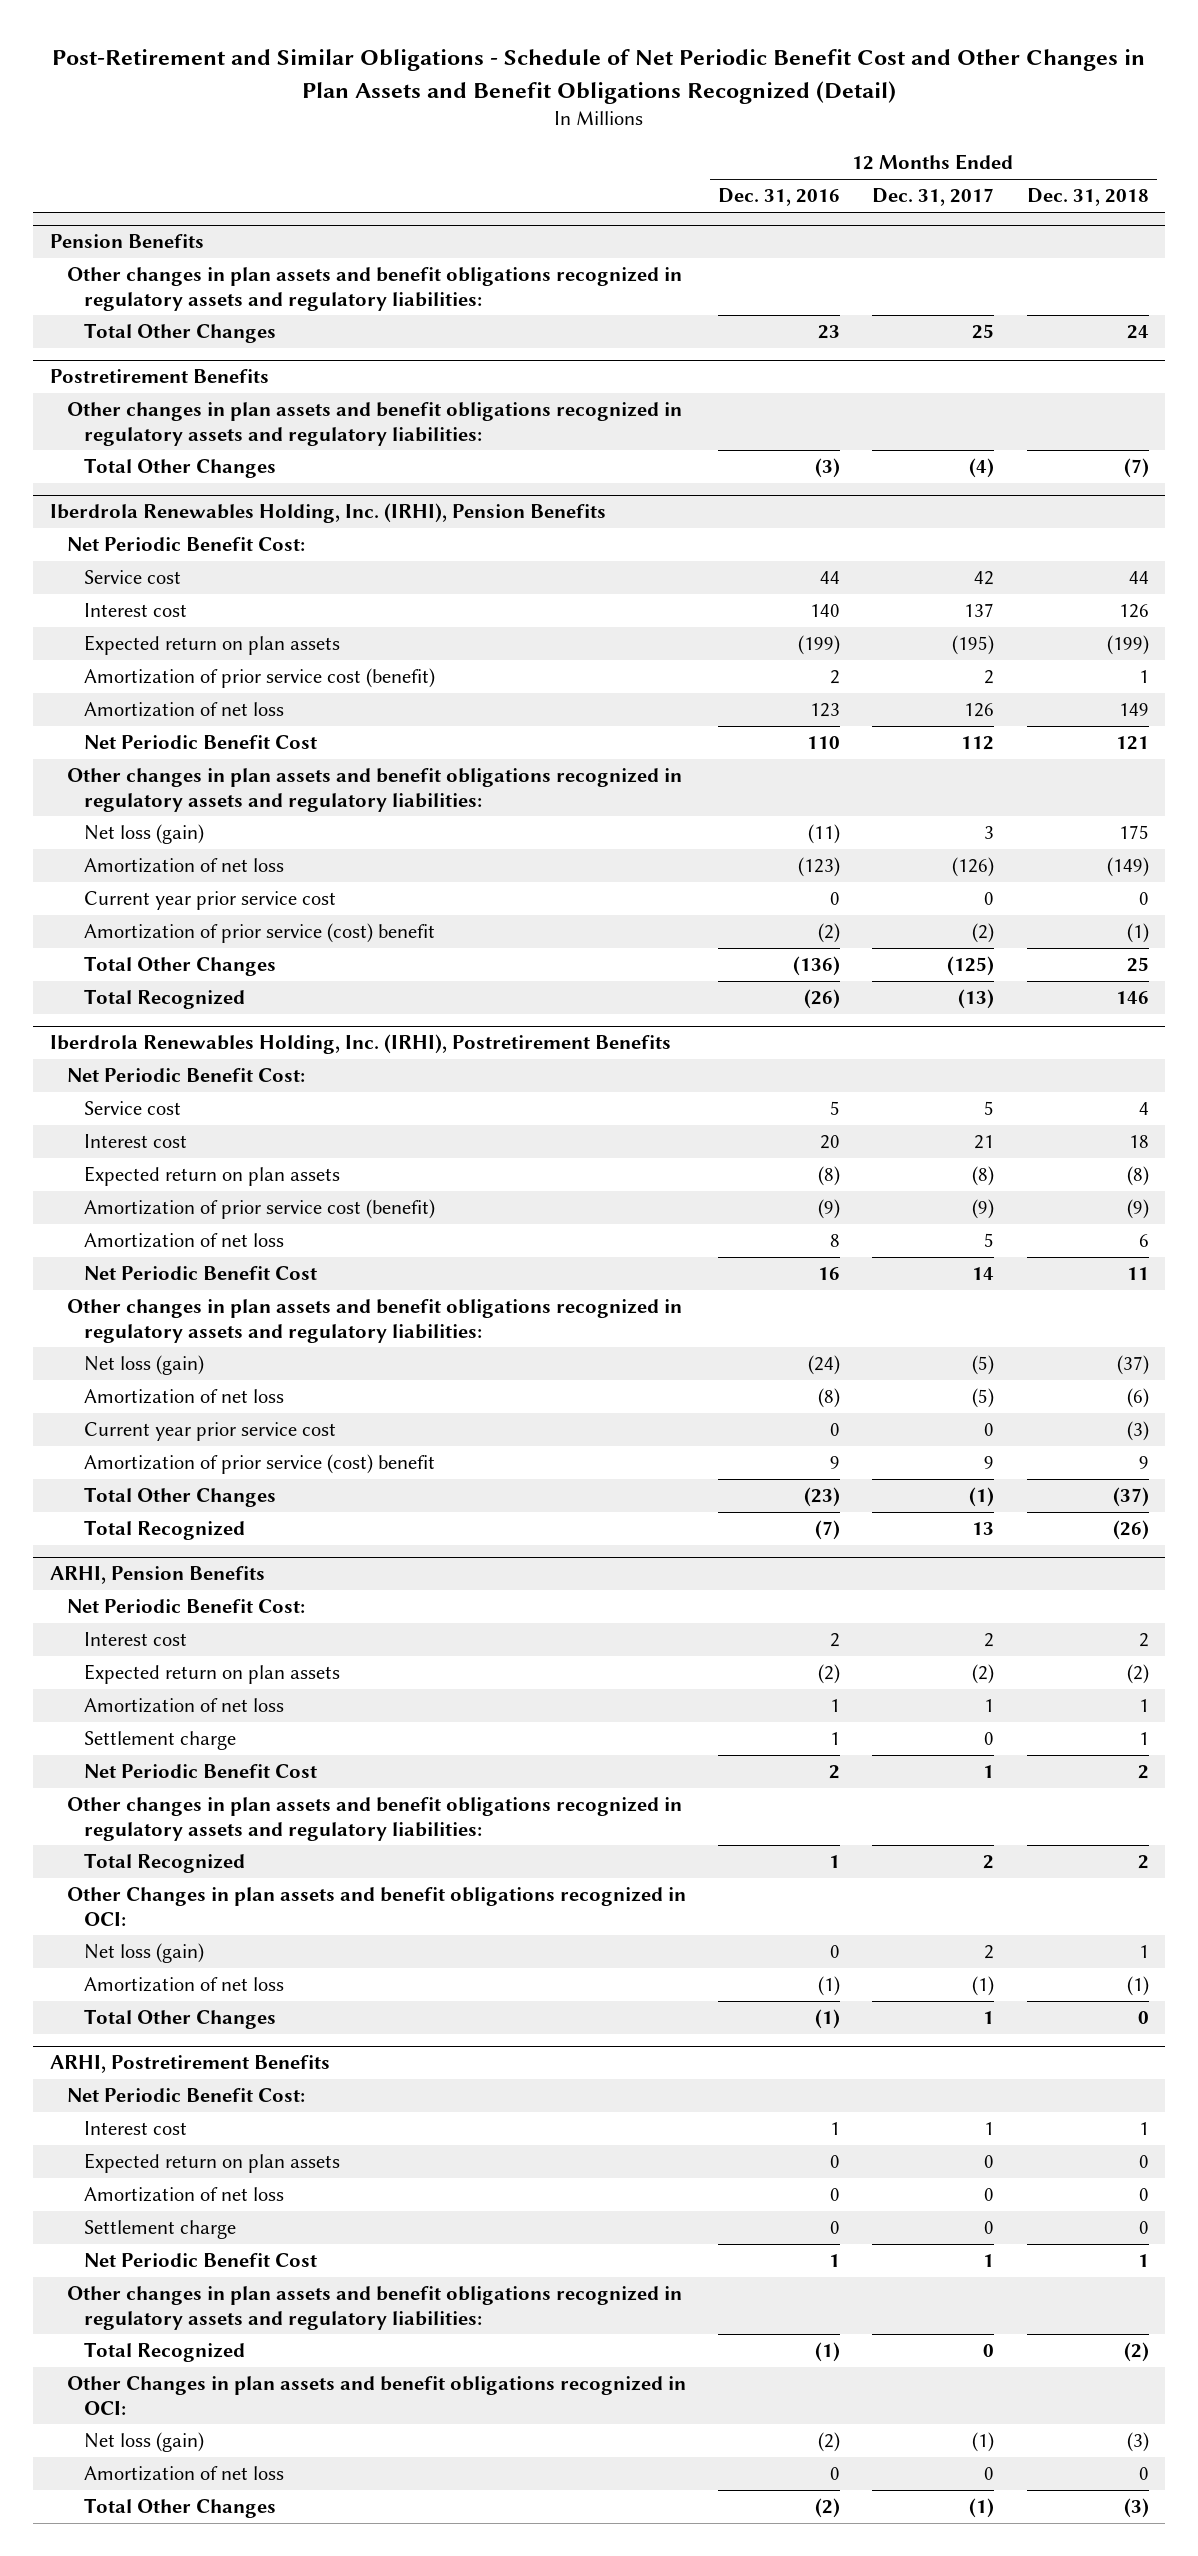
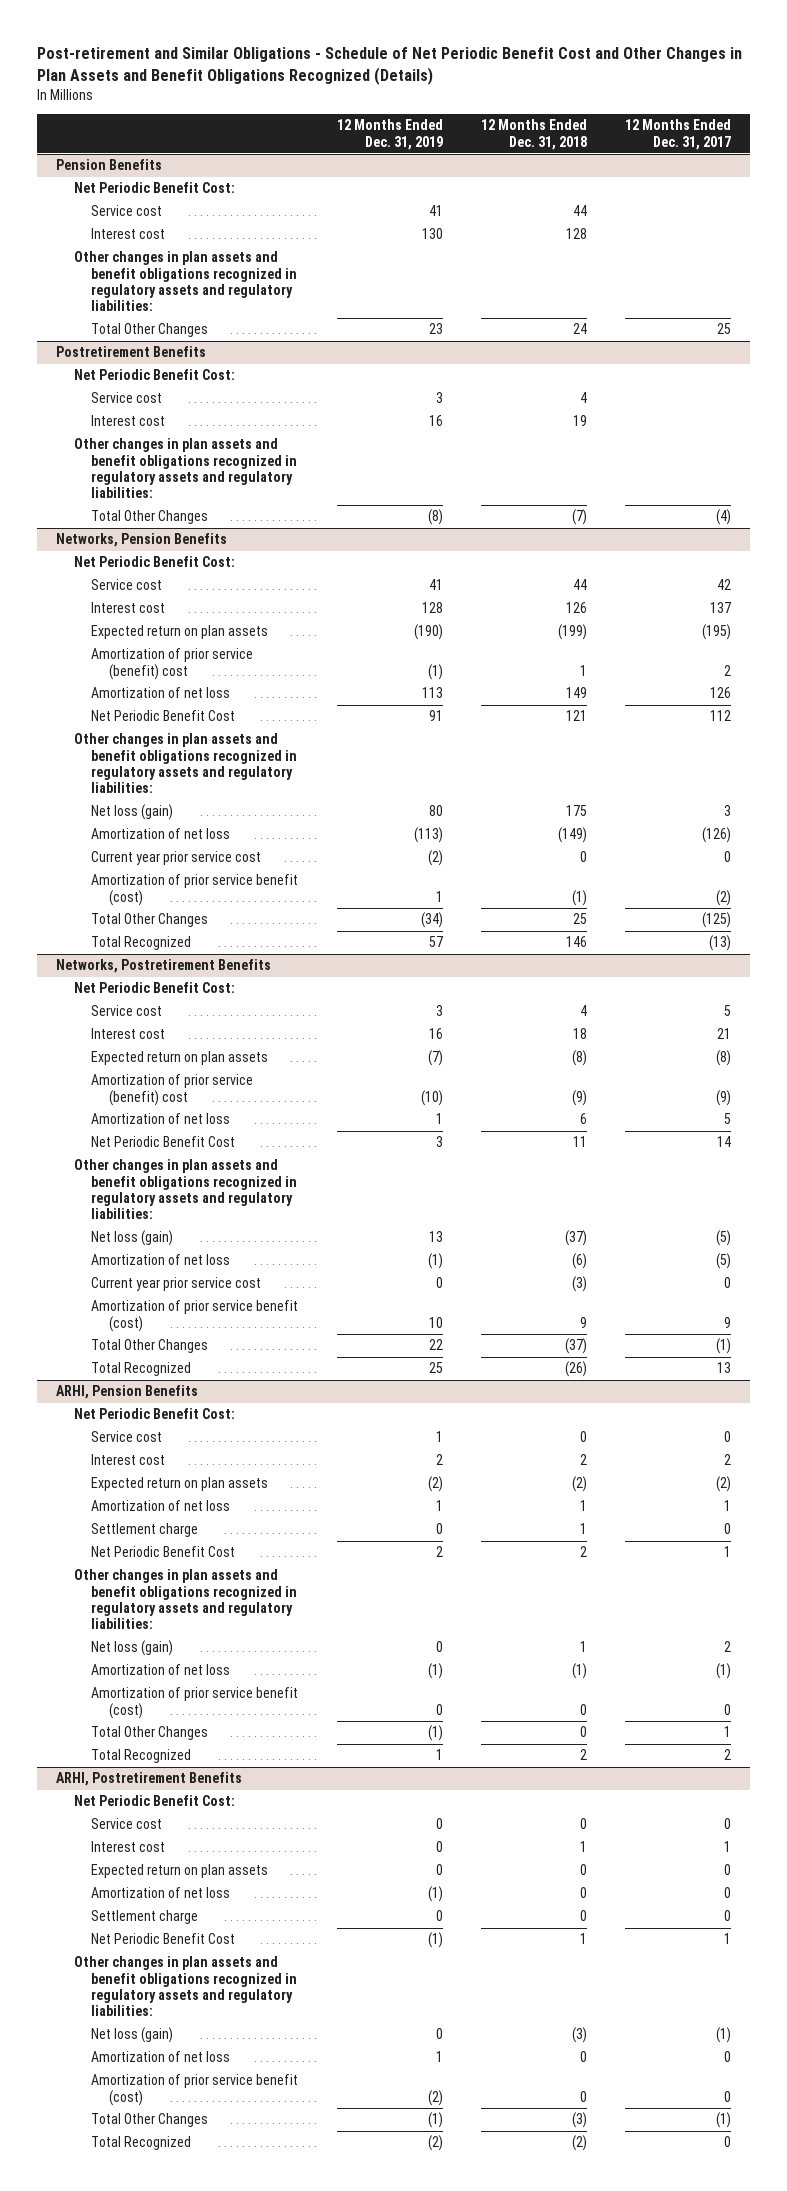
[52,49,1146,104] Post-Retirement and Similar Obligations - Schedule of Net Periodic Benefit Cost and Other Changes in Plan Assets and Benefit Obligations Recognized (Detail) -> [37,46,743,85] Post-retirement and Similar Obligations - Schedule of Net Periodic Benefit Cost and Other Changes in Plan Assets and Benefit Obligations Recognized (Details)
[718,188,841,207] Dec. 31, 2016 -> none
none -> [336,119,443,150] 12 Months Ended Dec. 31, 2019
none -> [73,182,235,194] Net Periodic Benefit Cost:
none -> [91,205,163,217] Service cost
none -> [91,228,166,240] Interest cost
none -> [73,369,235,381] Net Periodic Benefit Cost:
none -> [91,392,163,404] Service cost
none -> [91,415,166,427] Interest cost
[49,503,606,524] Iberdrola Renewables Holding, Inc. (IRHI), Pension Benefits -> none
none -> [56,533,228,548] Networks, Pension Benefits
[83,668,435,689] Amortization of prior service cost (benefit) -> [91,648,254,680] Amortization of prior service (benefit) cost
[83,923,435,944] Amortization of prior service (cost) benefit -> [91,874,299,906] Amortization of prior service benefit (cost)
[49,1034,671,1055] Iberdrola Renewables Holding, Inc. (IRHI), Postretirement Benefits -> none
none -> [56,959,272,974] Networks, Postretirement Benefits
[83,1199,435,1220] Amortization of prior service cost (benefit) -> [91,1074,254,1106] Amortization of prior service (benefit) cost
[83,1454,435,1475] Amortization of prior service (cost) benefit -> [91,1300,299,1332] Amortization of prior service benefit (cost)
none -> [91,1431,163,1443] Service cost
[66,1887,686,1926] Other Changes in plan assets and benefit obligations recognized in OCI: -> none
none -> [91,1687,299,1719] Amortization of prior service benefit (cost)
[83,1853,245,1874] Total Recognized -> [91,1749,192,1764] Total Recognized
none -> [91,1818,163,1830] Service cost
[66,2376,686,2415] Other Changes in plan assets and benefit obligations recognized in OCI: -> none
none -> [91,2074,299,2106] Amortization of prior service benefit (cost)
[83,2342,245,2363] Total Recognized -> [91,2136,192,2151] Total Recognized

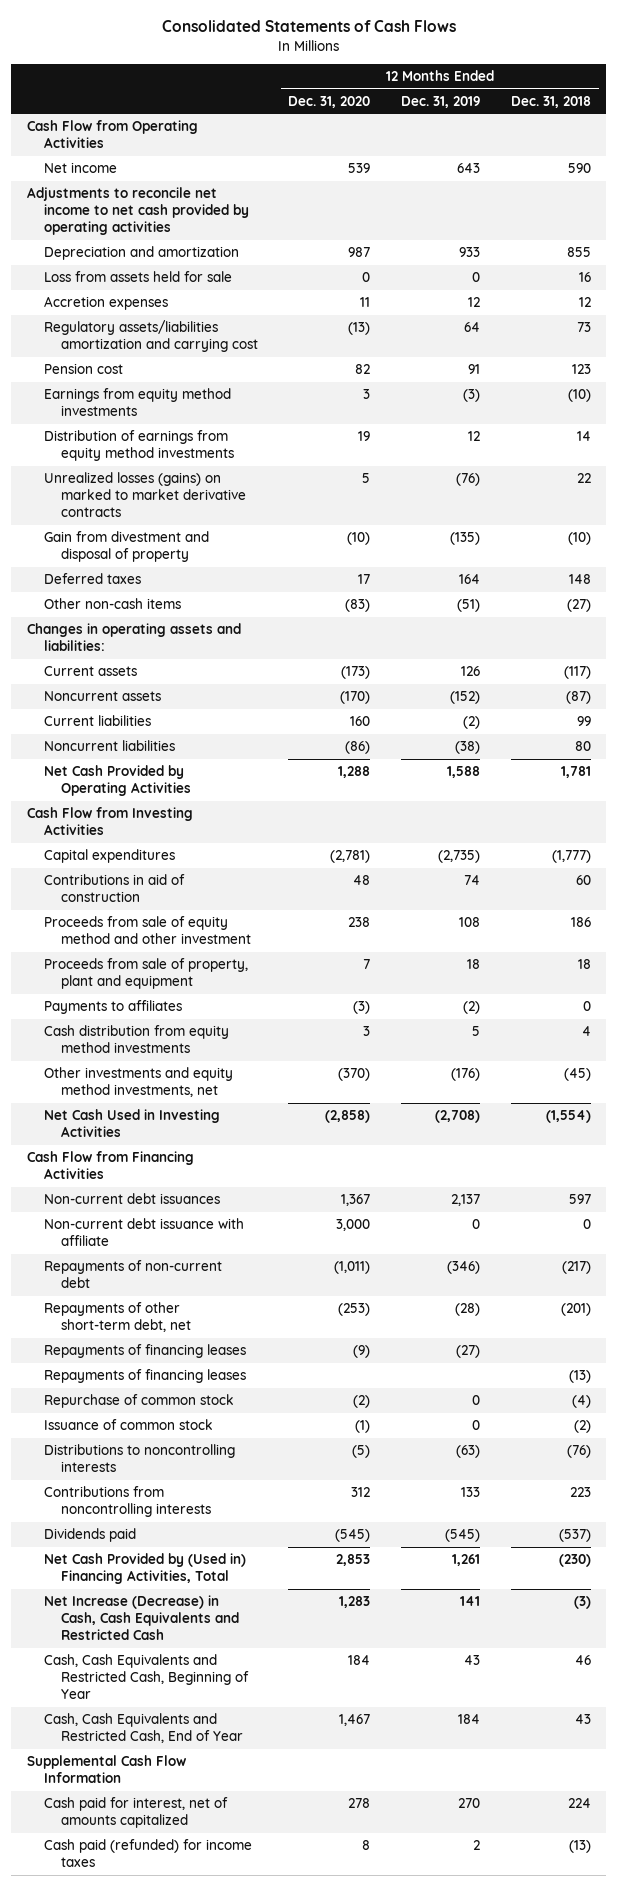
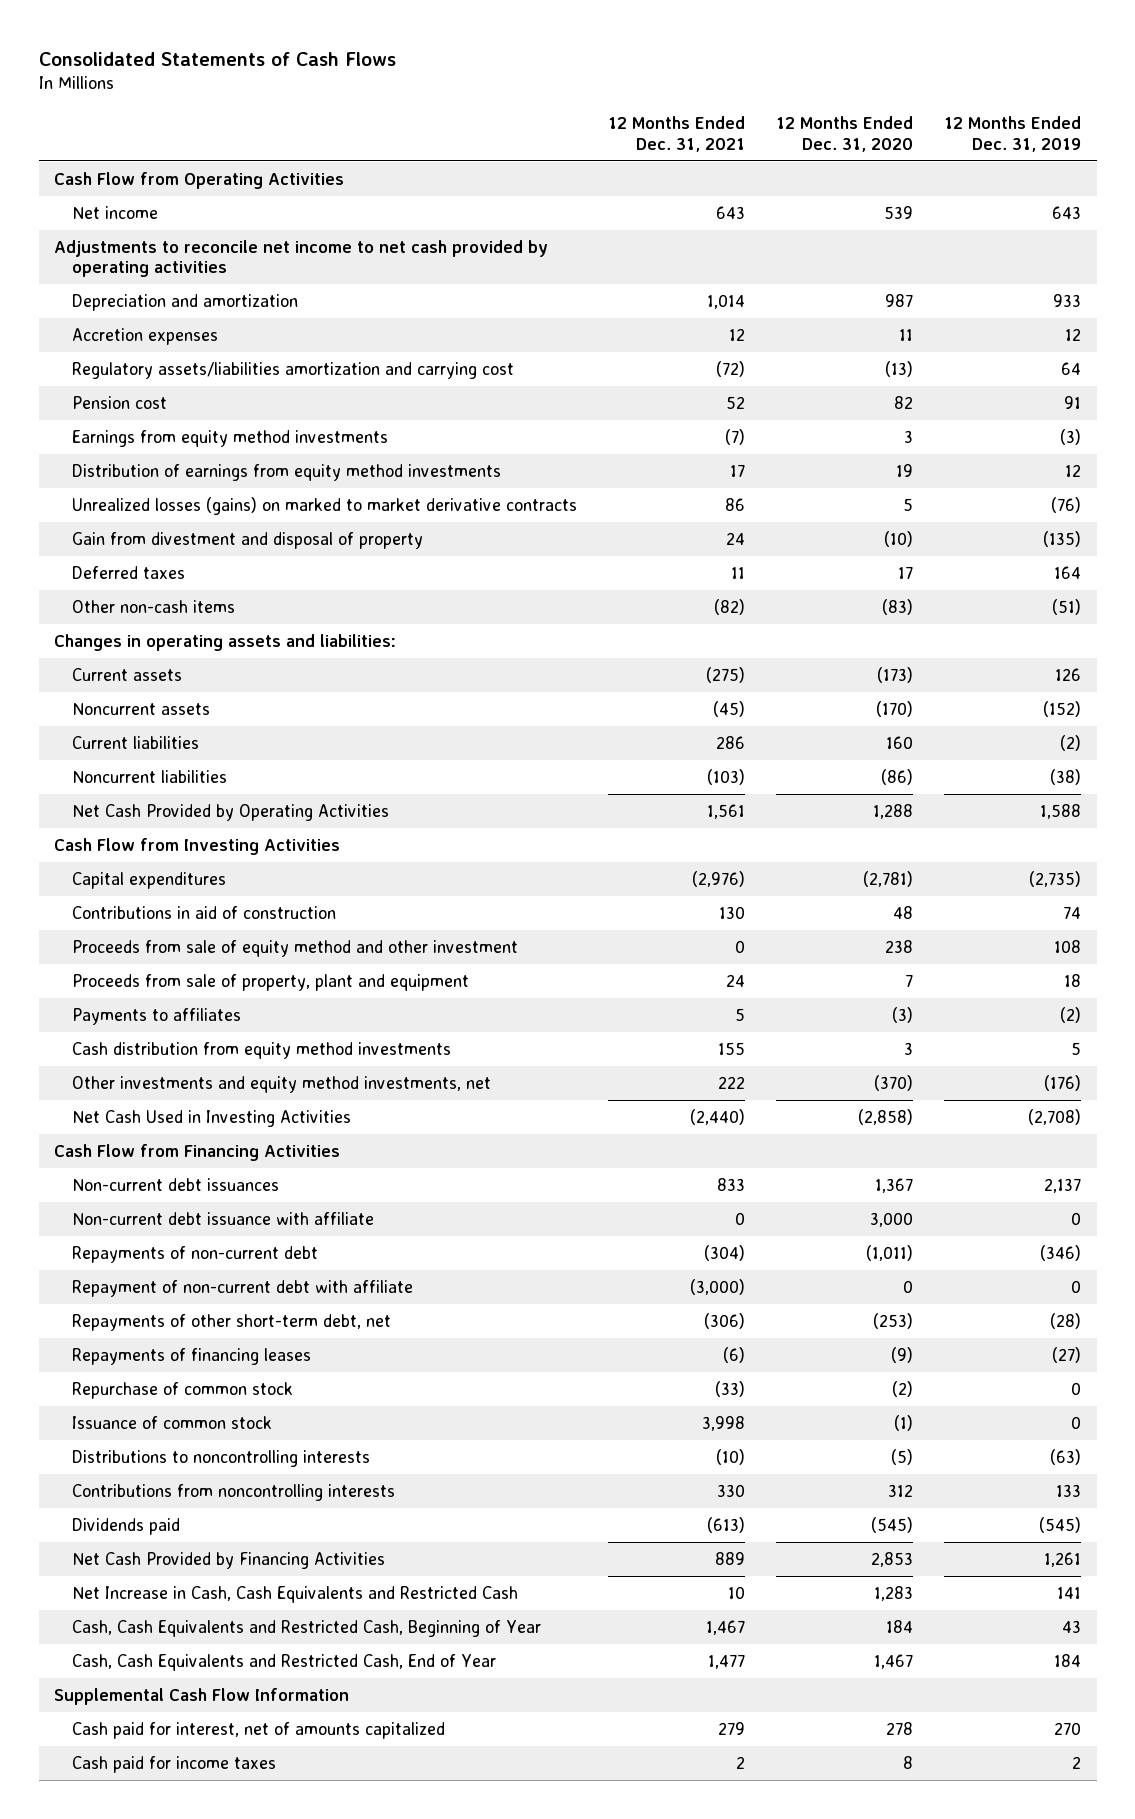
[510,95,591,108] Dec. 31, 2018 -> none
none -> [607,116,745,152] 12 Months Ended Dec. 31, 2021
[43,271,232,283] Loss from assets held for sale -> none
none -> [71,1279,413,1297] Repayment of non-current debt with affiliate
[43,1369,246,1384] Repayments of financing leases -> none
[43,1553,246,1585] Net Cash Provided by (Used in) Financing Activities, Total -> [71,1551,385,1569] Net Cash Provided by Financing Activities
[43,1595,239,1641] Net Increase (Decrease) in Cash, Cash Equivalents and Restricted Cash -> [71,1585,518,1603] Net Increase in Cash, Cash Equivalents and Restricted Cash
[43,1839,252,1868] Cash paid (refunded) for income taxes -> [71,1755,276,1773] Cash paid for income taxes

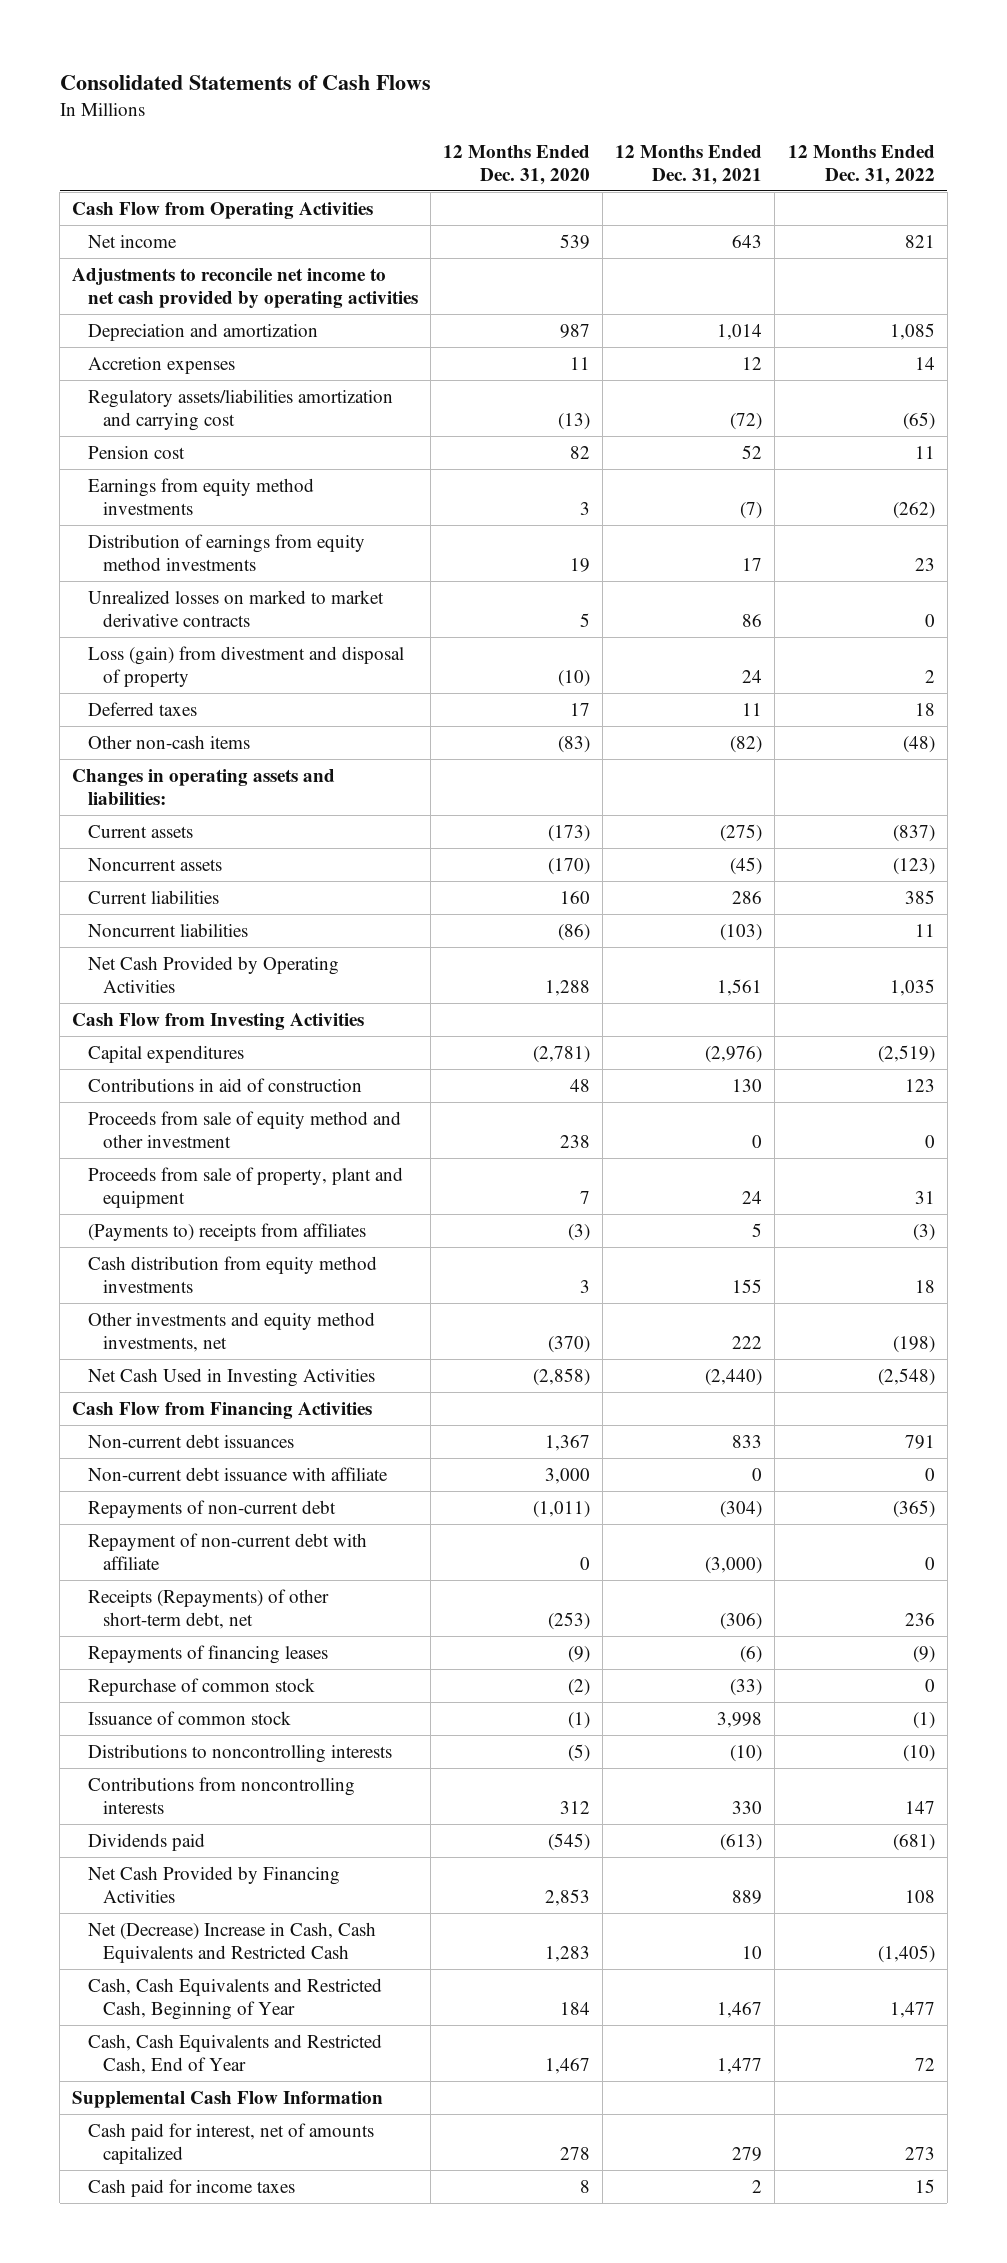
[944,116,1082,152] 12 Months Ended Dec. 31, 2019 -> none
none -> [787,144,935,185] 12 Months Ended Dec. 31, 2022
[71,496,577,515] Unrealized losses (gains) on marked to market derivative contracts -> [87,589,384,627] Unrealized losses on marked to market derivative contracts
[71,531,423,549] Gain from divestment and disposal of property -> [87,645,404,687] Loss (gain) from divestment and disposal of property
[71,1007,241,1025] Payments to affiliates -> [87,1222,366,1241] (Payments to) receipts from affiliates
[71,1313,391,1331] Repayments of other short-term debt, net -> [87,1588,329,1629] Receipts (Repayments) of other short-term debt, net
[71,1585,518,1603] Net Increase in Cash, Cash Equivalents and Restricted Cash -> [87,1921,376,1963] Net (Decrease) Increase in Cash, Cash Equivalents and Restricted Cash

